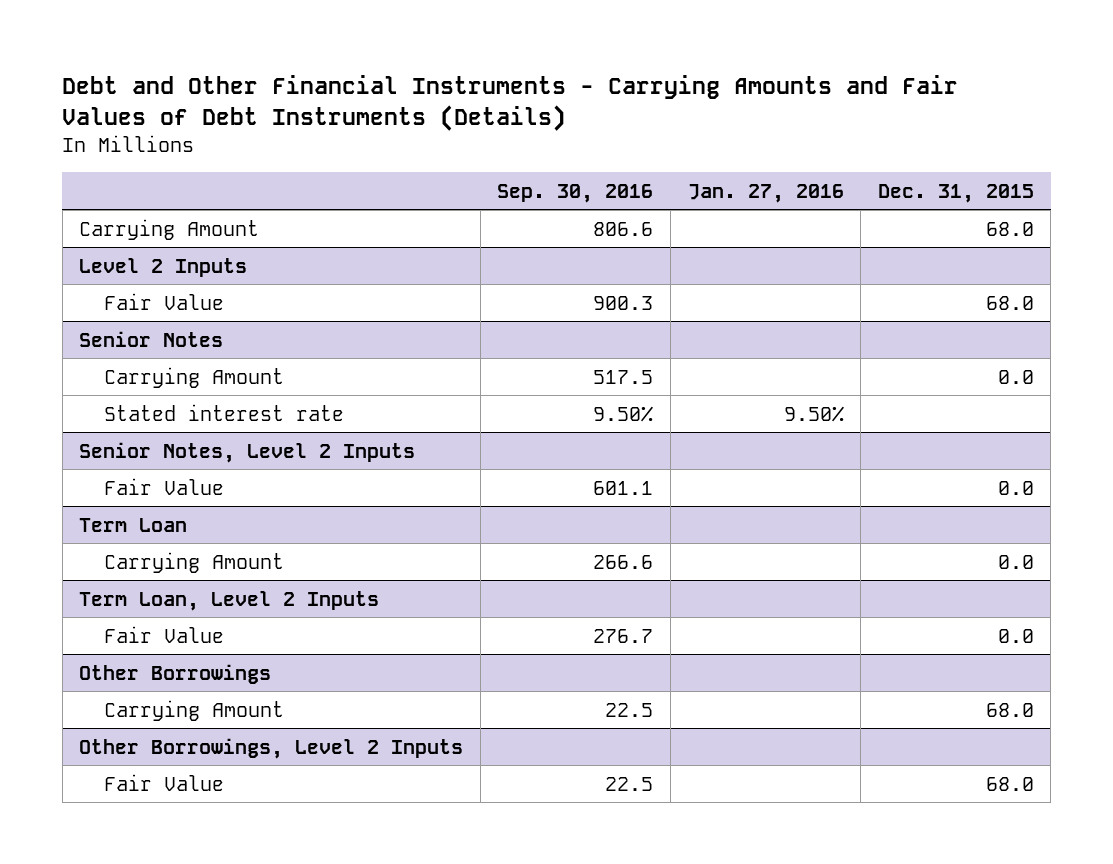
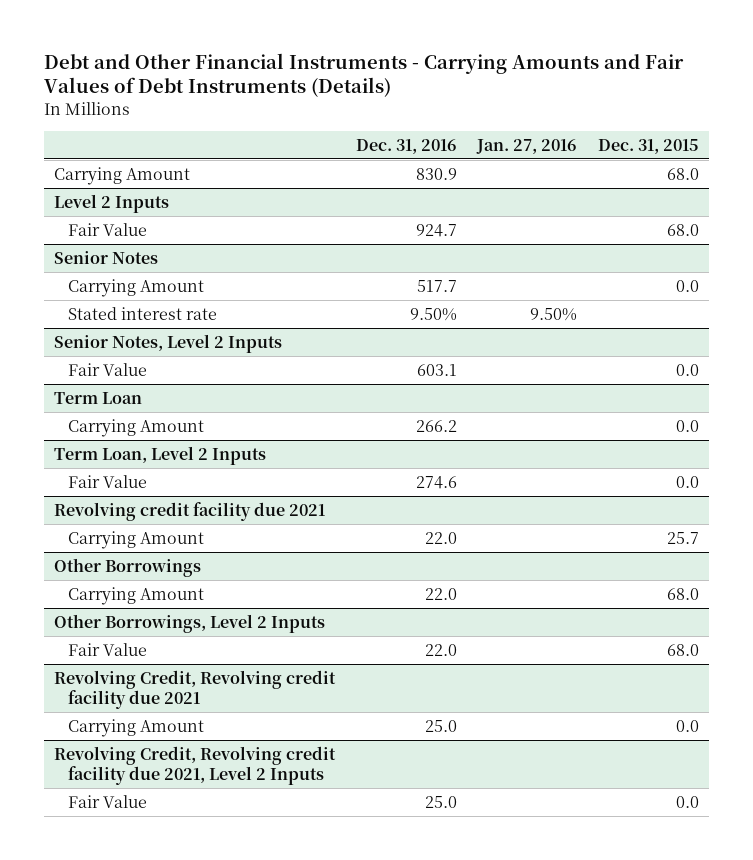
[497,183,654,203] Sep. 30, 2016 -> none
none -> [355,138,457,154] Dec. 31, 2016
none -> [54,501,326,521] Revolving credit facility due 2021
none -> [67,530,204,549] Carrying Amount
none -> [54,669,337,709] Revolving Credit, Revolving credit facility due 2021
none -> [67,718,204,737] Carrying Amount
none -> [54,745,337,785] Revolving Credit, Revolving credit facility due 2021, Level 2 Inputs
none -> [67,794,147,808] Fair Value

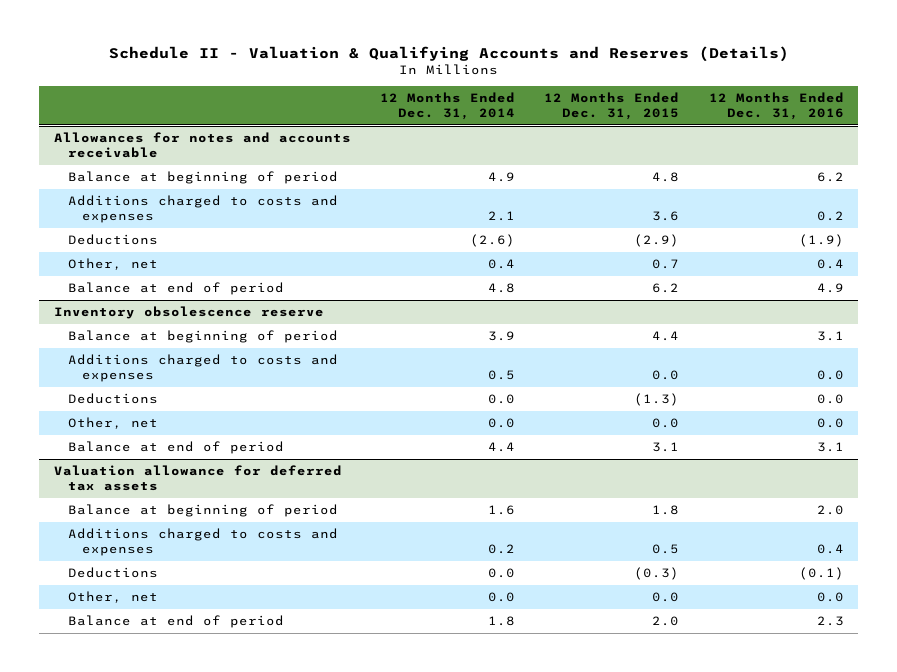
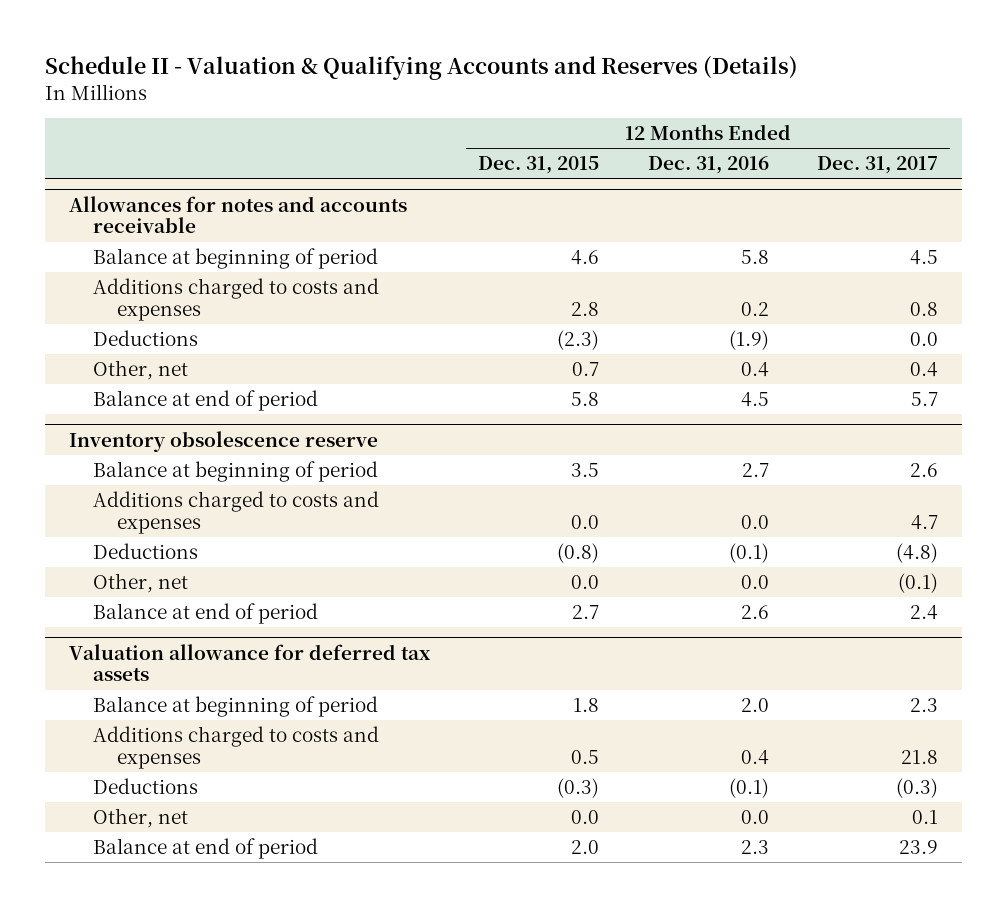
[380,92,516,121] 12 Months Ended Dec. 31, 2014 -> none
none -> [816,156,938,175] Dec. 31, 2017
[652,172,680,183] 4.8 -> [571,249,600,265] 4.6
[816,172,844,183] 6.2 -> [740,249,769,264] 5.8
[652,211,680,222] 3.6 -> [571,301,600,316] 2.8
[634,234,680,248] (2.9) -> [557,329,600,350] (2.3)
[652,283,680,294] 6.2 -> [571,391,600,406] 5.8
[816,283,844,294] 4.9 -> [740,391,769,407] 4.5
[652,331,680,342] 4.4 -> [571,462,600,477] 3.5
[816,331,844,342] 3.1 -> [741,462,769,477] 2.7
[634,393,680,407] (1.3) -> [557,542,600,563] (0.8)
[816,394,844,405] 0.0 -> [728,542,769,563] (0.1)
[652,442,680,453] 3.1 -> [572,604,600,619] 2.7
[816,442,844,453] 3.1 -> [740,604,769,619] 2.6

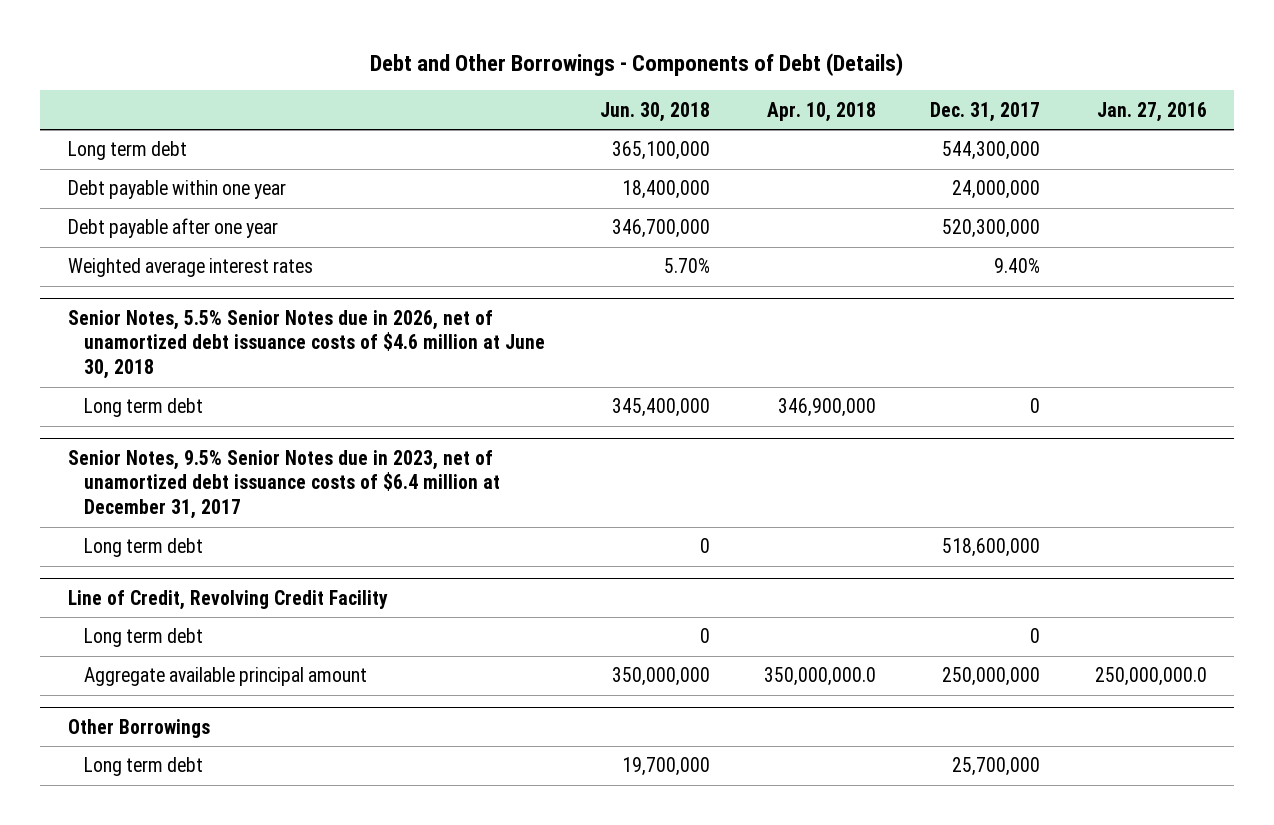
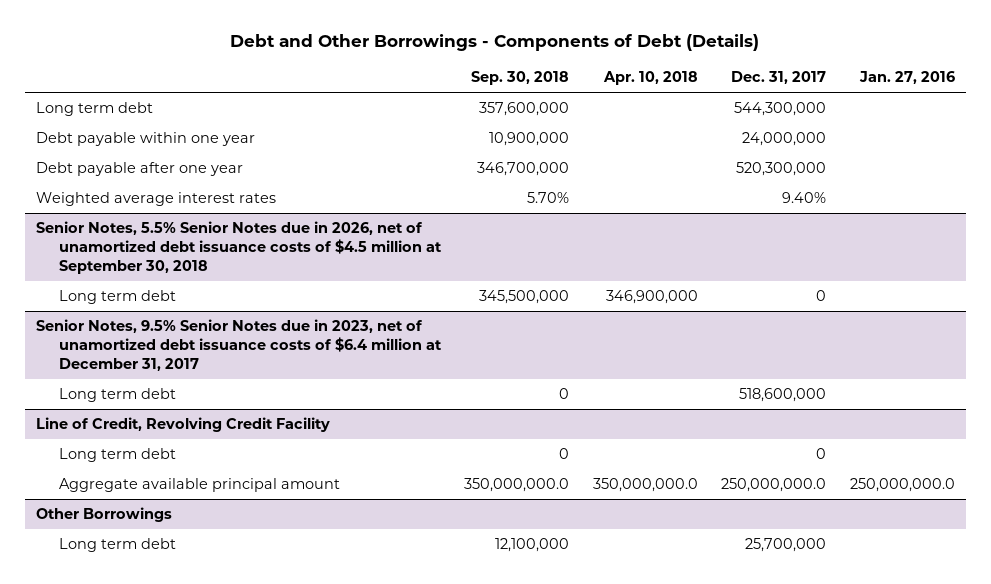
[599,101,710,122] Jun. 30, 2018 -> none
none -> [471,71,570,86] Sep. 30, 2018
[67,309,546,379] Senior Notes, 5.5% Senior Notes due in 2026, net of unamortized debt issuance costs of $4.6 million at June 30, 2018 -> [36,221,443,274] Senior Notes, 5.5% Senior Notes due in 2026, net of unamortized debt issuance costs of $4.5 million at September 30, 2018
[942,667,1041,687] 250,000,000 -> [721,478,827,493] 250,000,000.0

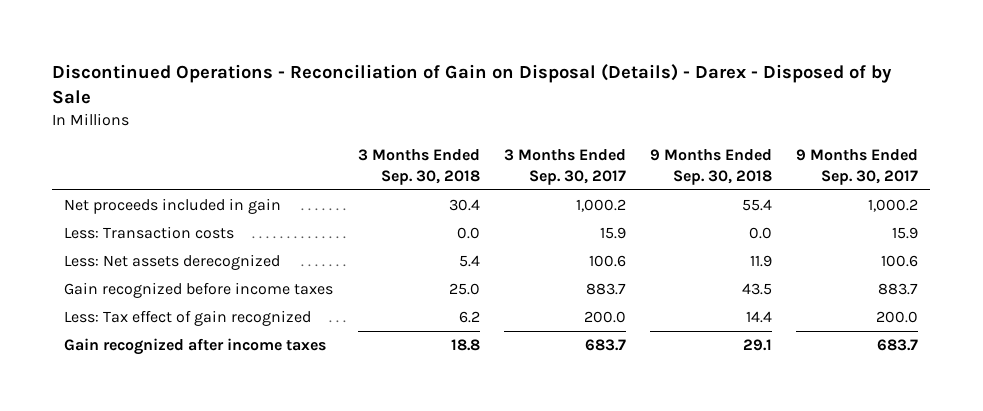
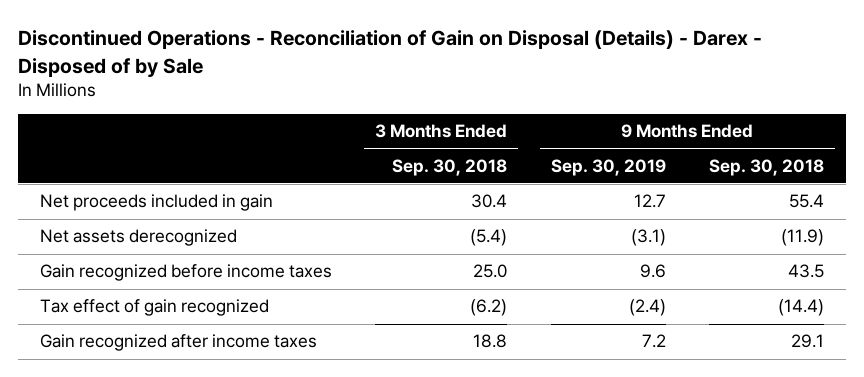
[503,148,626,185] 3 Months Ended Sep. 30, 2017 -> none
[796,148,919,185] 9 Months Ended Sep. 30, 2017 -> none
none -> [550,158,666,176] Sep. 30, 2019
[64,226,235,240] Less: Transaction costs -> none
[64,254,281,271] Less: Net assets derecognized -> [39,229,237,247] Net assets derecognized
[458,255,480,268] 5.4 -> [470,229,508,247] (5.4)
[750,255,773,268] 11.9 -> [780,229,824,247] (11.9)
[64,310,312,327] Less: Tax effect of gain recognized -> [39,299,269,317] Tax effect of gain recognized
[458,311,480,324] 6.2 -> [470,299,508,317] (6.2)
[746,311,773,324] 14.4 -> [777,299,824,317] (14.4)

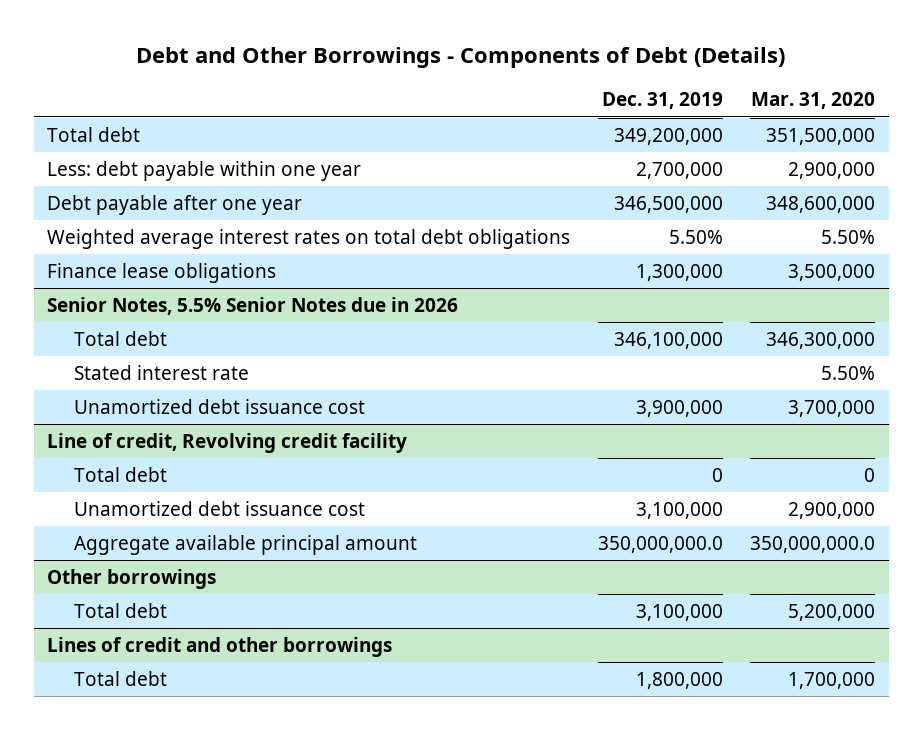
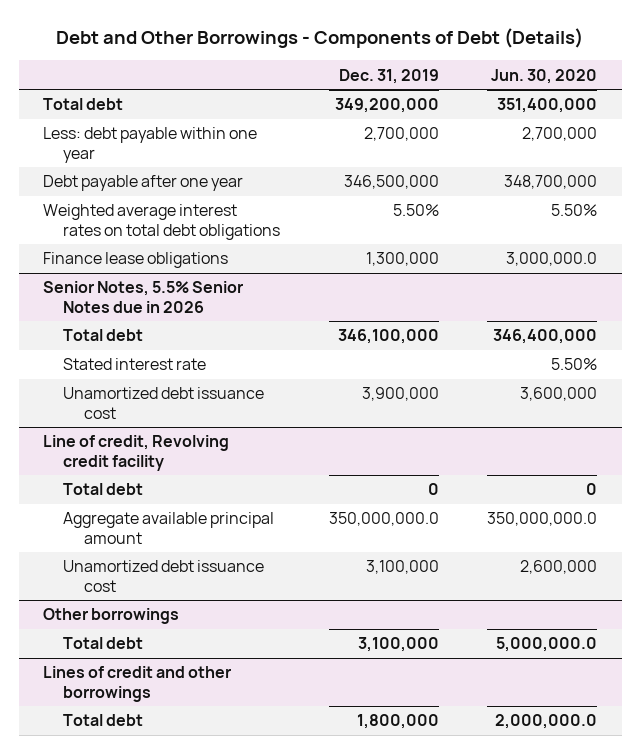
[751,92,876,110] Mar. 31, 2020 -> none
none -> [491,68,598,84] Jun. 30, 2020
[74,500,366,516] Unamortized debt issuance cost -> [63,560,265,592] Unamortized debt issuance cost

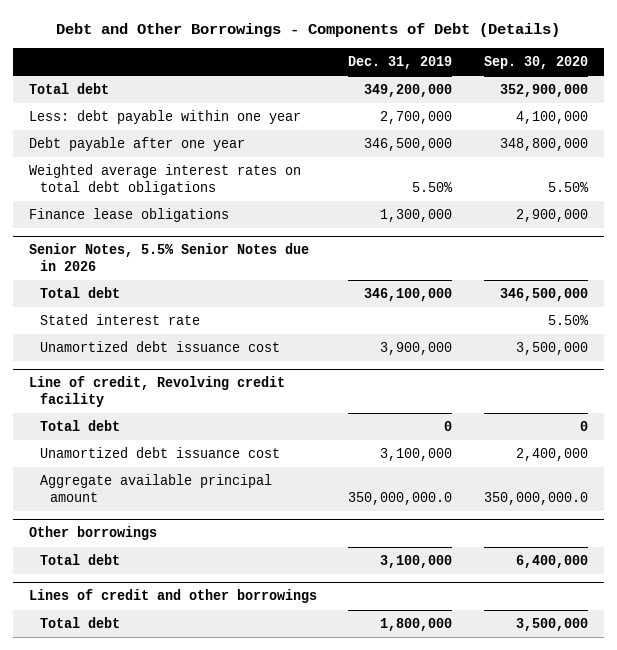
[491,68,598,84] Jun. 30, 2020 -> none
none -> [483,55,588,69] Sep. 30, 2020
[63,512,275,544] Aggregate available principal amount -> [39,474,272,502] Aggregate available principal amount

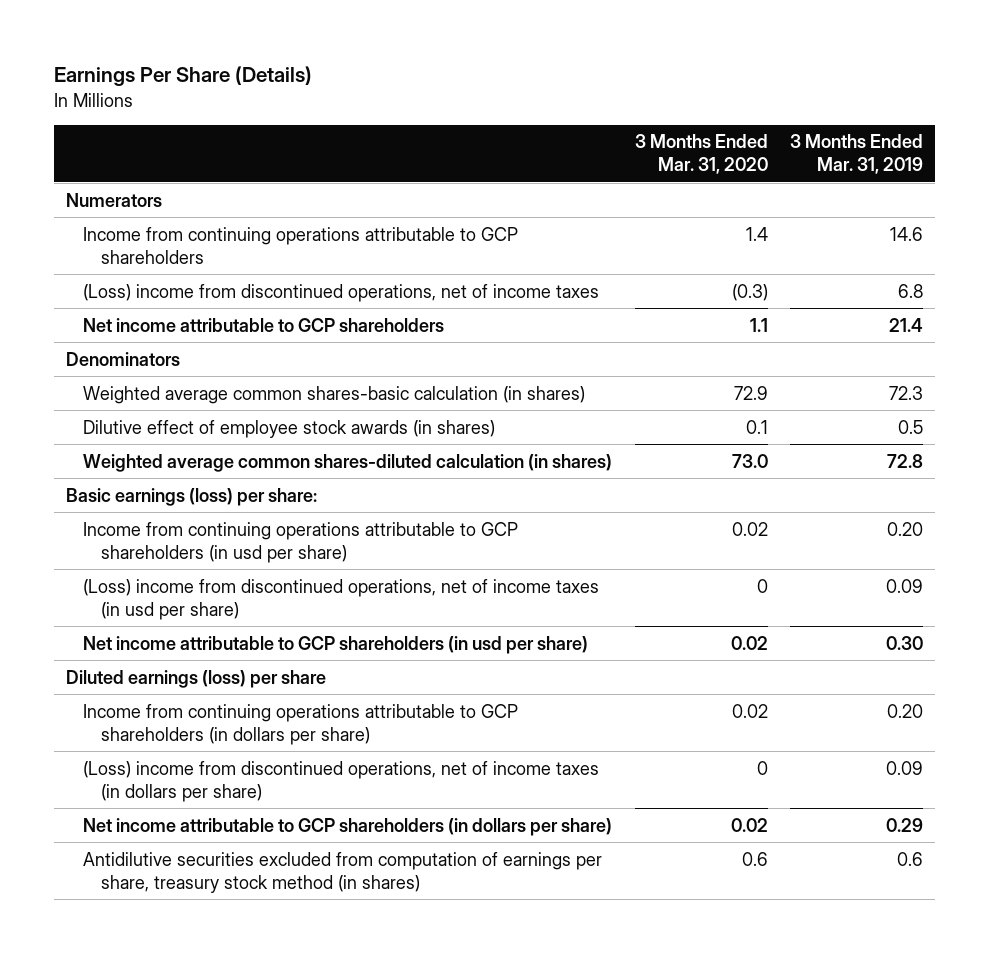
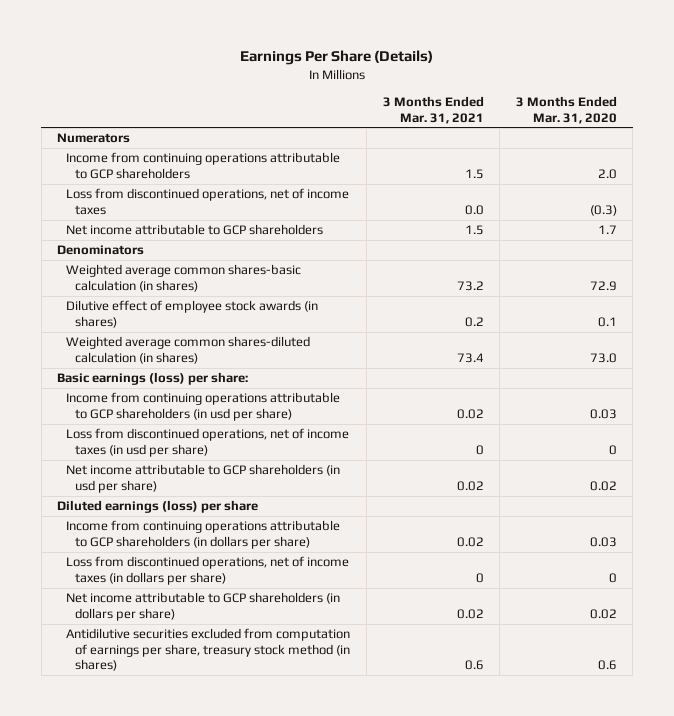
[790,134,924,175] 3 Months Ended Mar. 31, 2019 -> none
none -> [382,96,484,124] 3 Months Ended Mar. 31, 2021
[745,226,768,241] 1.4 -> [597,168,617,179] 2.0
[83,283,600,302] (Loss) income from discontinued operations, net of income taxes -> [66,188,350,215] Loss from discontinued operations, net of income taxes
[749,317,768,332] 1.1 -> [597,225,617,235] 1.7
[731,521,768,536] 0.02 -> [589,408,617,419] 0.03
[83,578,600,620] (Loss) income from discontinued operations, net of income taxes (in usd per share) -> [66,428,350,457] Loss from discontinued operations, net of income taxes (in usd per share)
[731,703,768,718] 0.02 -> [589,536,617,547] 0.03
[83,760,600,802] (Loss) income from discontinued operations, net of income taxes (in dollars per share) -> [66,556,350,585] Loss from discontinued operations, net of income taxes (in dollars per share)

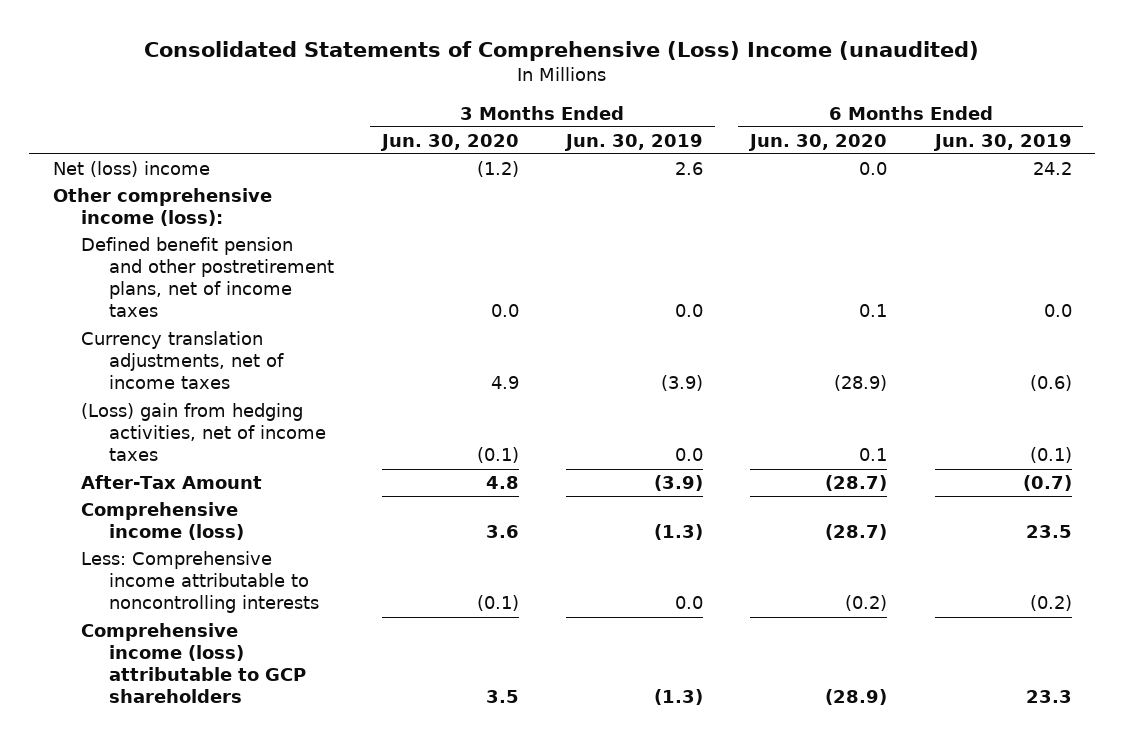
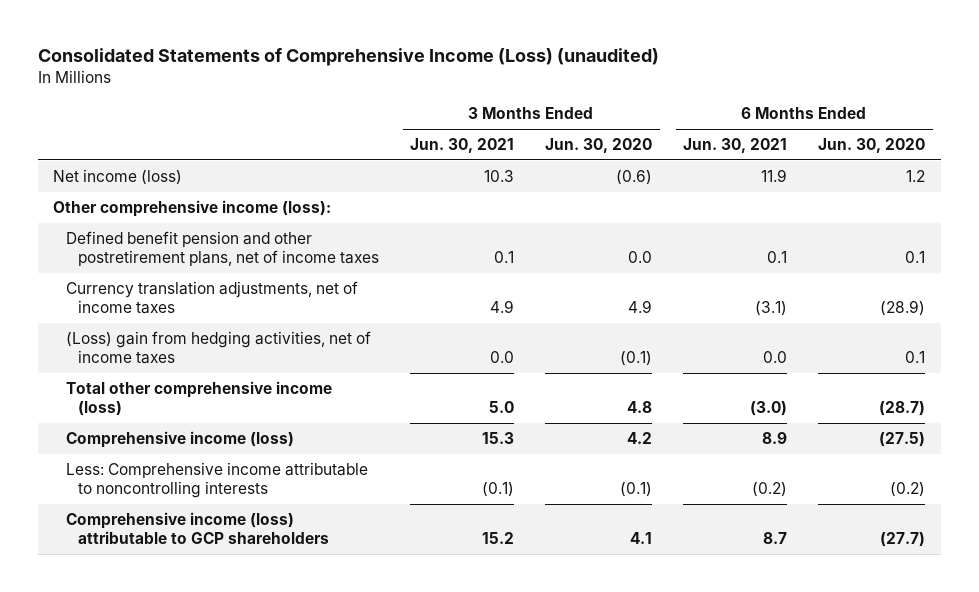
[144,41,980,62] Consolidated Statements of Comprehensive (Loss) Income (unaudited) -> [37,47,659,66] Consolidated Statements of Comprehensive Income (Loss) (unaudited)
[563,133,703,151] Jun. 30, 2019 -> none
[932,133,1072,151] Jun. 30, 2019 -> none
none -> [410,138,515,154] Jun. 30, 2021
none -> [683,138,788,154] Jun. 30, 2021
[53,161,211,178] Net (loss) income -> [53,169,183,186] Net income (loss)
[476,161,519,178] (1.2) -> [616,170,653,186] (0.6)
[859,162,888,176] 0.0 -> [906,170,926,183] 1.2
[81,475,263,490] After-Tax Amount -> [65,381,332,416] Total other comprehensive income (loss)
[485,525,519,539] 3.6 -> [627,432,653,445] 4.2
[825,524,888,541] (28.7) -> [879,432,926,448] (27.5)
[485,690,519,704] 3.5 -> [630,531,653,544] 4.1
[825,689,888,706] (28.9) -> [880,531,926,547] (27.7)

